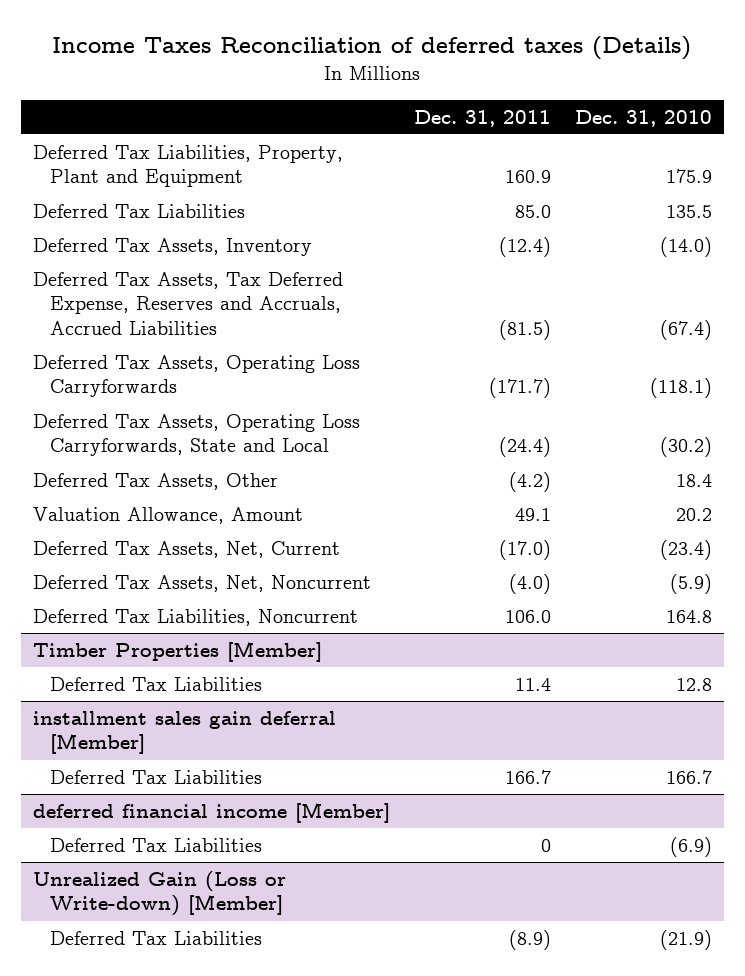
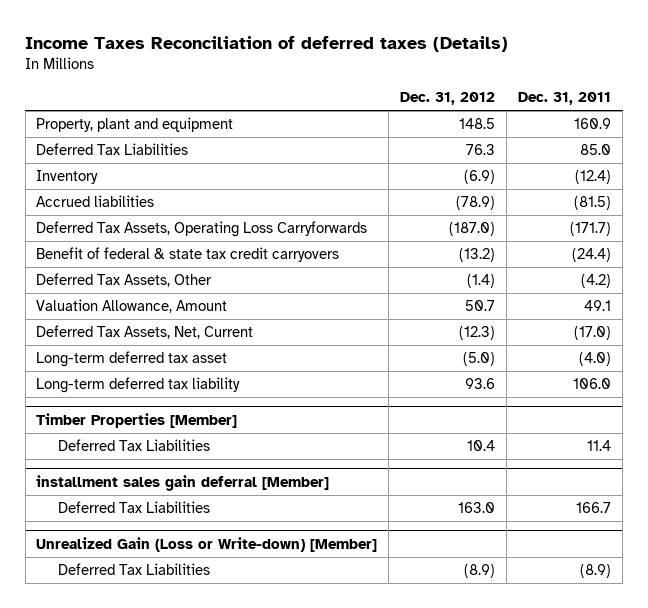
[574,109,712,127] Dec. 31, 2010 -> none
none -> [400,92,496,106] Dec. 31, 2012
[33,145,344,188] Deferred Tax Liabilities, Property, Plant and Equipment -> [36,117,234,133] Property, plant and equipment
[33,238,313,257] Deferred Tax Assets, Inventory -> [36,170,99,185] Inventory
[33,272,344,335] Deferred Tax Assets, Tax Deferred Expense, Reserves and Accruals, Accrued Liabilities -> [36,195,155,208] Accrued liabilities
[33,414,361,457] Deferred Tax Assets, Operating Loss Carryforwards, State and Local -> [36,247,340,263] Benefit of federal & state tax credit carryovers
[33,575,372,593] Deferred Tax Assets, Net, Noncurrent -> [36,351,228,368] Long-term deferred tax asset
[33,609,359,627] Deferred Tax Liabilities, Noncurrent -> [36,377,241,394] Long-term deferred tax liability
[33,802,391,824] deferred financial income [Member] -> none
[49,838,262,853] Deferred Tax Liabilities -> none

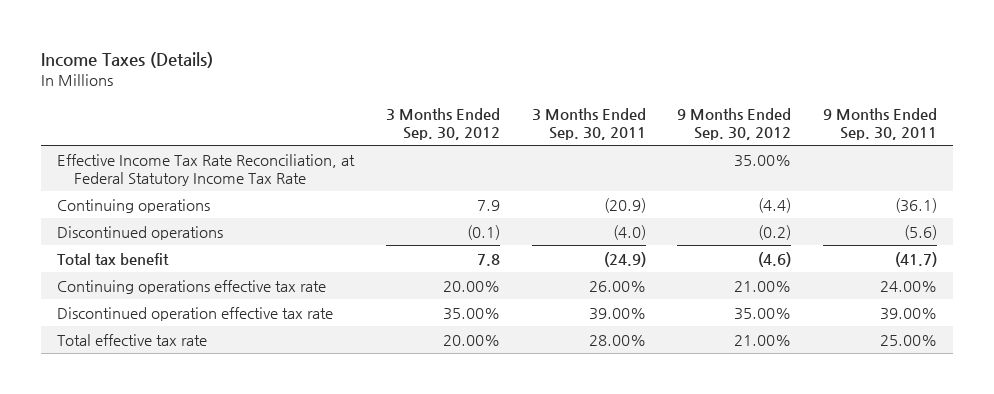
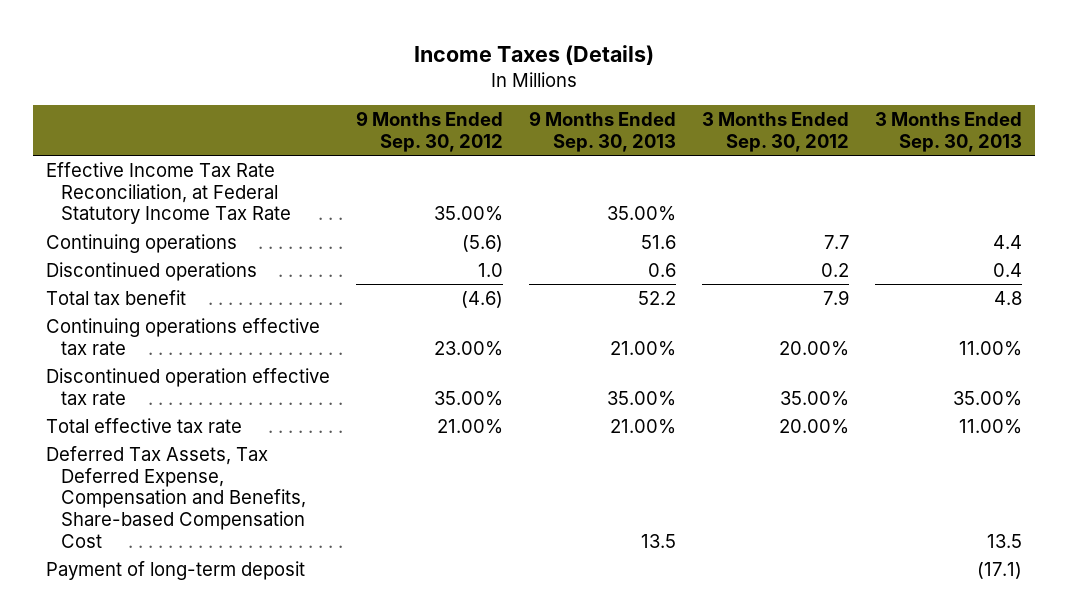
[531,107,646,140] 3 Months Ended Sep. 30, 2011 -> none
[823,107,938,140] 9 Months Ended Sep. 30, 2011 -> none
none -> [529,111,677,152] 9 Months Ended Sep. 30, 2013
none -> [875,112,1023,152] 3 Months Ended Sep. 30, 2013
[477,199,501,211] 7.9 -> [824,234,850,249] 7.7
[758,197,792,213] (4.4) -> [461,234,503,252] (5.6)
[467,224,501,240] (0.1) -> [821,262,850,277] 0.2
[758,224,792,240] (0.2) -> [477,262,503,277] 1.0
[477,253,501,266] 7.8 -> [823,289,850,305] 7.9
[734,280,792,292] 21.00% -> [433,340,503,356] 23.00%
none -> [45,445,307,548] Deferred Tax Assets, Tax Deferred Expense, Compensation and Benefits, Share-based Compensation Cost
none -> [45,560,305,580] Payment of long-term deposit

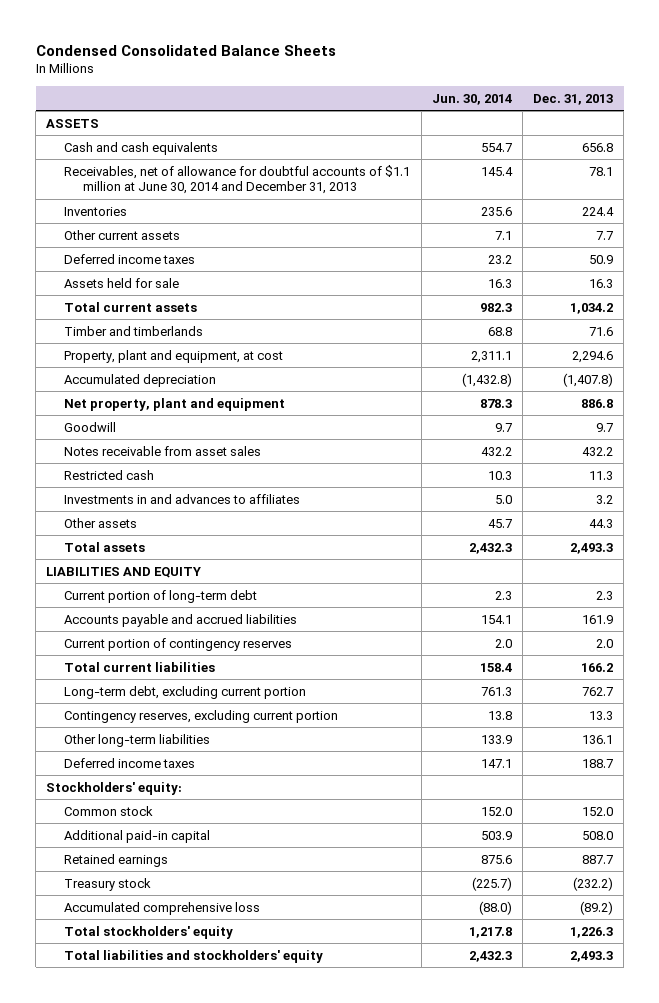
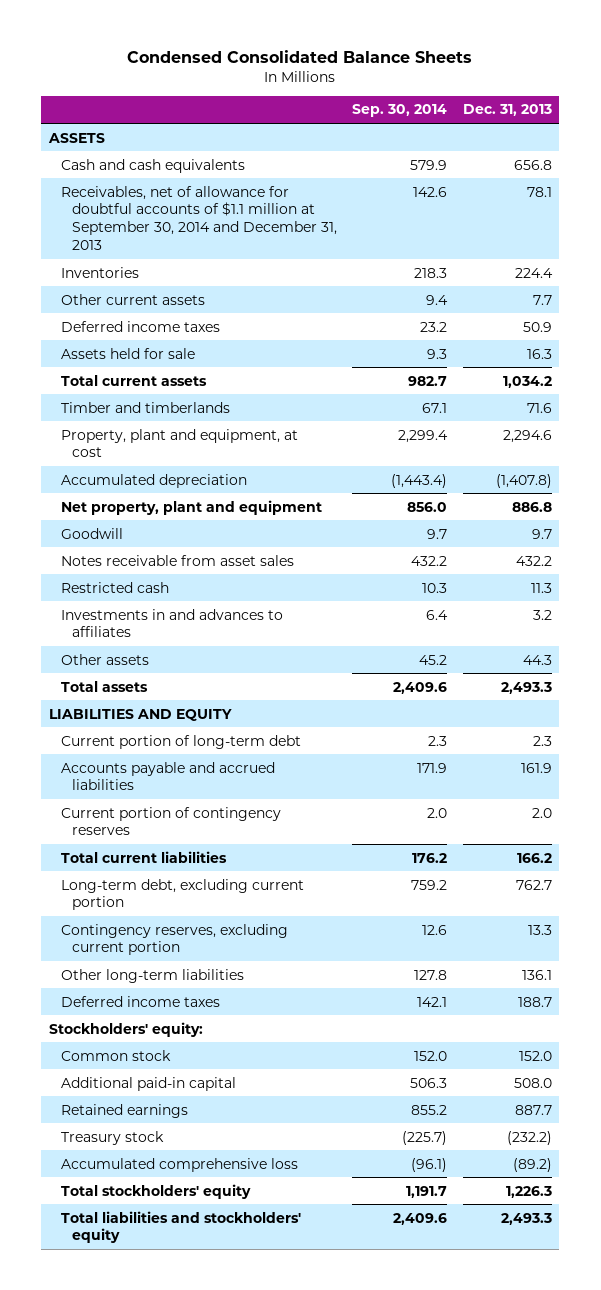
[431,93,512,105] Jun. 30, 2014 -> none
none -> [352,104,448,118] Sep. 30, 2014
[64,164,411,195] Receivables, net of allowance for doubtful accounts of $1.1 million at June 30, 2014 and December 31, 2013 -> [60,185,338,251] Receivables, net of allowance for doubtful accounts of $1.1 million at September 30, 2014 and December 31, 2013

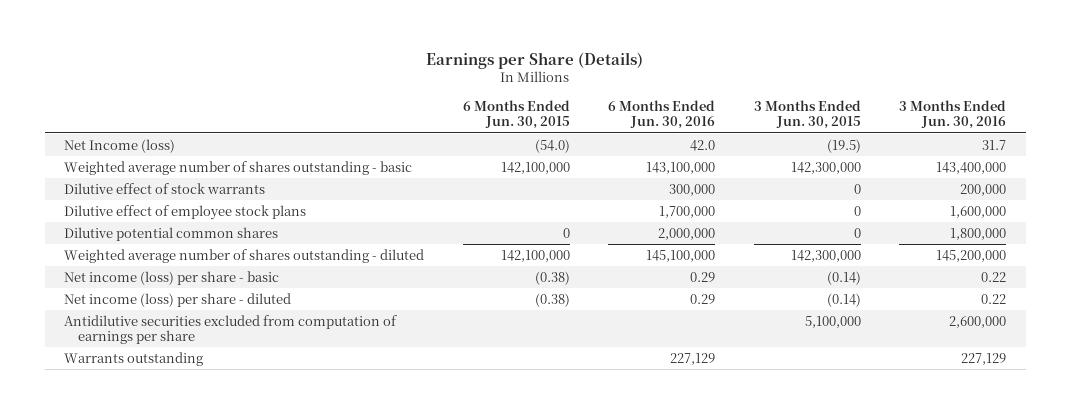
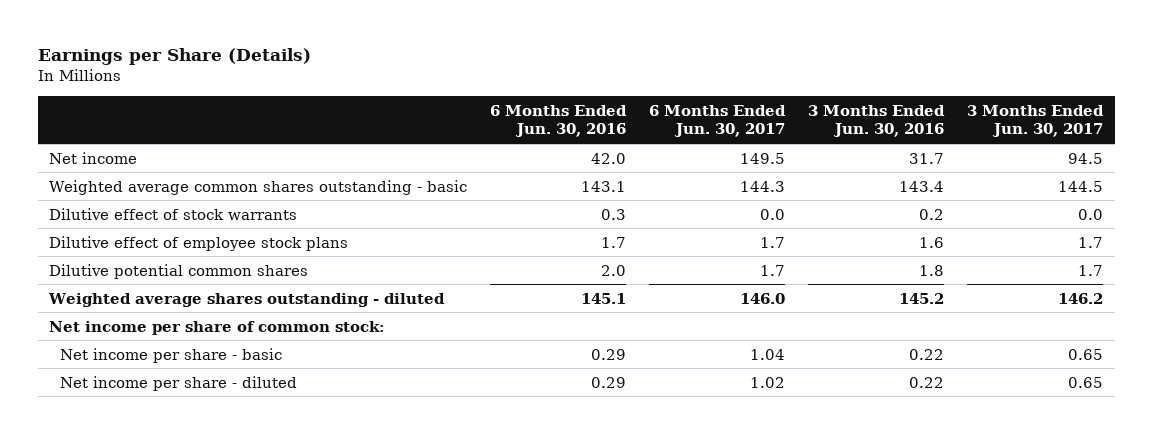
[462,100,570,130] 6 Months Ended Jun. 30, 2015 -> none
[753,100,861,130] 3 Months Ended Jun. 30, 2015 -> none
none -> [649,104,787,138] 6 Months Ended Jun. 30, 2017
none -> [967,104,1105,138] 3 Months Ended Jun. 30, 2017
[64,314,398,344] Antidilutive securities excluded from computation of earnings per share -> none
[64,351,204,366] Warrants outstanding -> none
[64,138,176,153] Net Income (loss) -> [49,151,138,164] Net income
[64,160,413,175] Weighted average number of shares outstanding - basic -> [49,179,468,195] Weighted average common shares outstanding - basic
[646,161,716,174] 143,100,000 -> [581,180,627,192] 143.1
[936,161,1007,174] 143,400,000 -> [899,180,945,192] 143.4
[669,183,716,196] 300,000 -> [601,208,627,220] 0.3
[960,183,1007,196] 200,000 -> [919,208,945,220] 0.2
[659,205,716,218] 1,700,000 -> [601,236,627,248] 1.7
[950,205,1007,218] 1,600,000 -> [919,236,945,248] 1.6
[658,227,716,240] 2,000,000 -> [601,264,627,276] 2.0
[950,227,1007,240] 1,800,000 -> [919,264,945,276] 1.8
[64,248,425,263] Weighted average number of shares outstanding - diluted -> [48,292,446,307] Weighted average shares outstanding - diluted
[646,249,716,262] 145,100,000 -> [581,292,627,304] 145.1
[936,249,1007,262] 145,200,000 -> [899,292,945,304] 145.2
none -> [49,320,386,335] Net income per share of common stock:
[64,270,280,285] Net income (loss) per share - basic -> [60,347,283,363] Net income per share - basic
[64,292,292,307] Net income (loss) per share - diluted -> [60,375,298,391] Net income per share - diluted

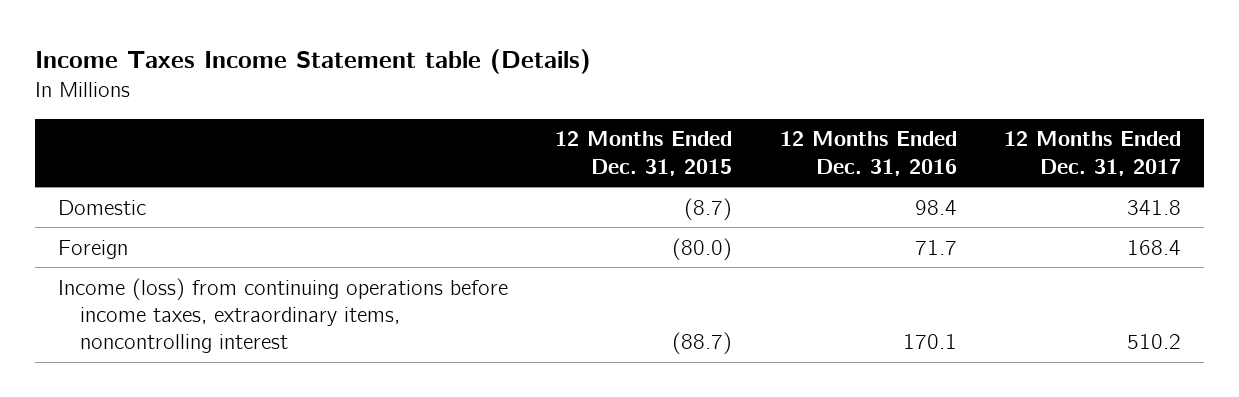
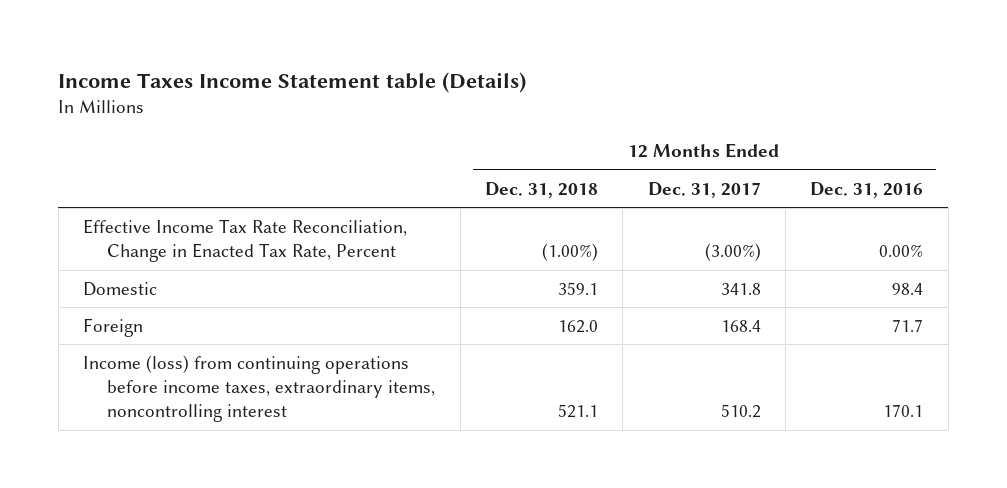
[555,131,733,176] 12 Months Ended Dec. 31, 2015 -> none
none -> [485,181,599,198] Dec. 31, 2018
none -> [83,218,408,263] Effective Income Tax Rate Reconciliation, Change in Enacted Tax Rate, Percent

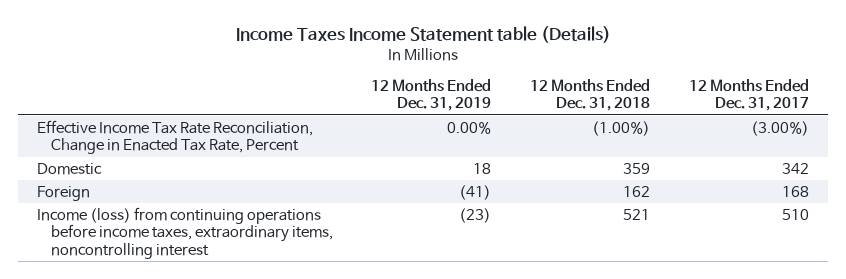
[810,181,924,198] Dec. 31, 2016 -> none
none -> [371,78,492,112] 12 Months Ended Dec. 31, 2019
[558,281,599,295] 359.1 -> [623,162,651,174] 359
[720,282,761,295] 341.8 -> [781,162,809,174] 342
[558,319,599,333] 162.0 -> [623,185,651,197] 162
[720,319,761,332] 168.4 -> [781,185,809,197] 168
[558,404,599,419] 521.1 -> [623,208,651,220] 521
[720,404,761,419] 510.2 -> [781,208,809,220] 510

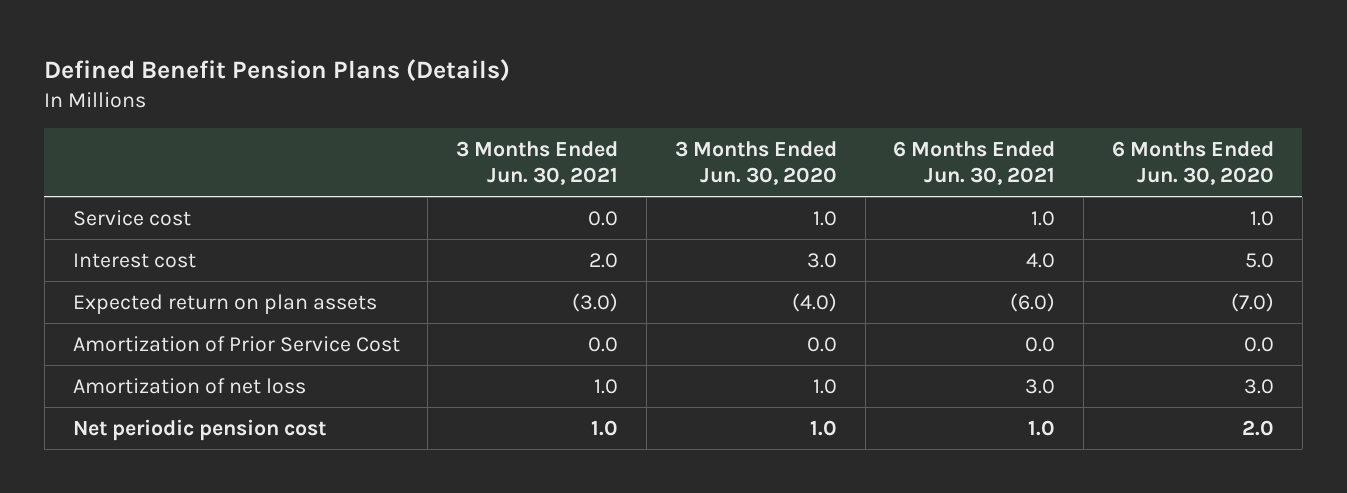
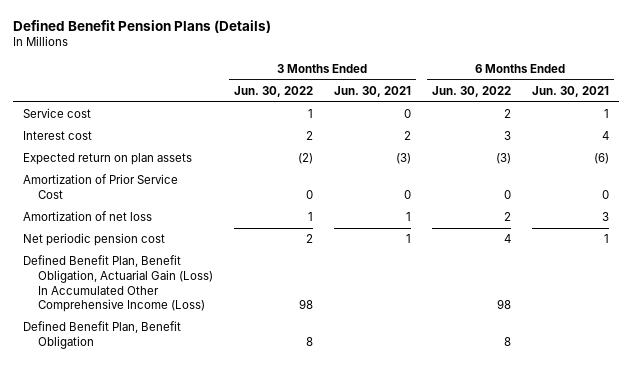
[674,141,837,186] 3 Months Ended Jun. 30, 2020 -> none
[1111,141,1274,186] 6 Months Ended Jun. 30, 2020 -> none
none -> [234,85,314,97] Jun. 30, 2022
none -> [431,85,511,97] Jun. 30, 2022
[588,210,619,226] 0.0 -> [403,109,411,119] 0
[1031,210,1056,226] 1.0 -> [603,109,609,119] 1
[589,252,619,268] 2.0 -> [403,131,411,141] 2
[1026,252,1056,268] 4.0 -> [601,131,609,141] 4
[572,292,619,312] (3.0) -> [395,153,411,165] (3)
[1010,292,1056,312] (6.0) -> [593,153,609,165] (6)
[588,336,619,352] 0.0 -> [403,189,411,199] 0
[1025,336,1056,352] 0.0 -> [601,189,609,199] 0
[594,378,619,394] 1.0 -> [405,212,411,222] 1
[1025,378,1056,394] 3.0 -> [601,212,609,222] 3
[591,419,619,436] 1.0 -> [405,234,411,244] 1
[1028,419,1056,436] 1.0 -> [603,234,609,244] 1
none -> [22,255,214,313] Defined Benefit Plan, Benefit Obligation, Actuarial Gain (Loss) In Accumulated Other Comprehensive Income (Loss)
none -> [22,321,181,349] Defined Benefit Plan, Benefit Obligation

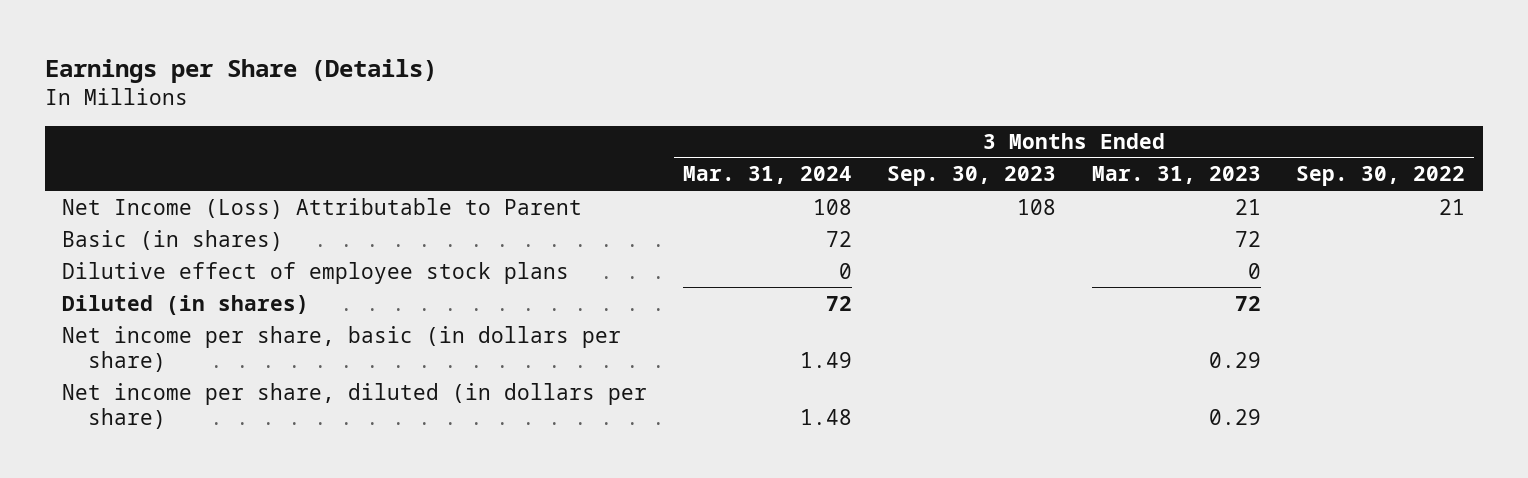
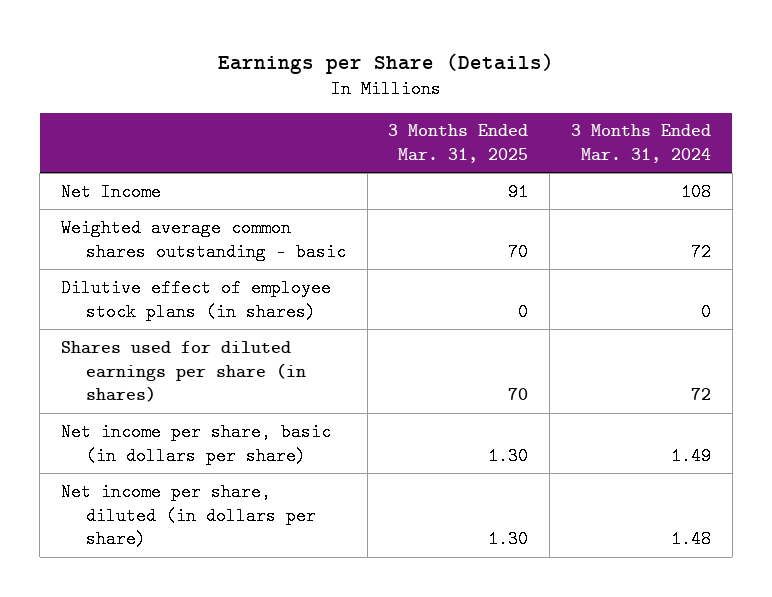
[887,166,1057,187] Sep. 30, 2023 -> none
[1091,166,1261,185] Mar. 31, 2023 -> none
[1296,166,1466,187] Sep. 30, 2022 -> none
none -> [388,124,529,164] 3 Months Ended Mar. 31, 2025
[62,197,583,219] Net Income (Loss) Attributable to Parent -> [60,182,161,201] Net Income
[62,229,284,251] Basic (in shares) -> [60,218,347,261] Weighted average common shares outstanding - basic
[62,261,570,284] Dilutive effect of employee stock plans -> [60,278,331,321] Dilutive effect of employee stock plans (in shares)
[62,294,310,315] Diluted (in shares) -> [60,340,307,403] Shares used for diluted earnings per share (in shares)

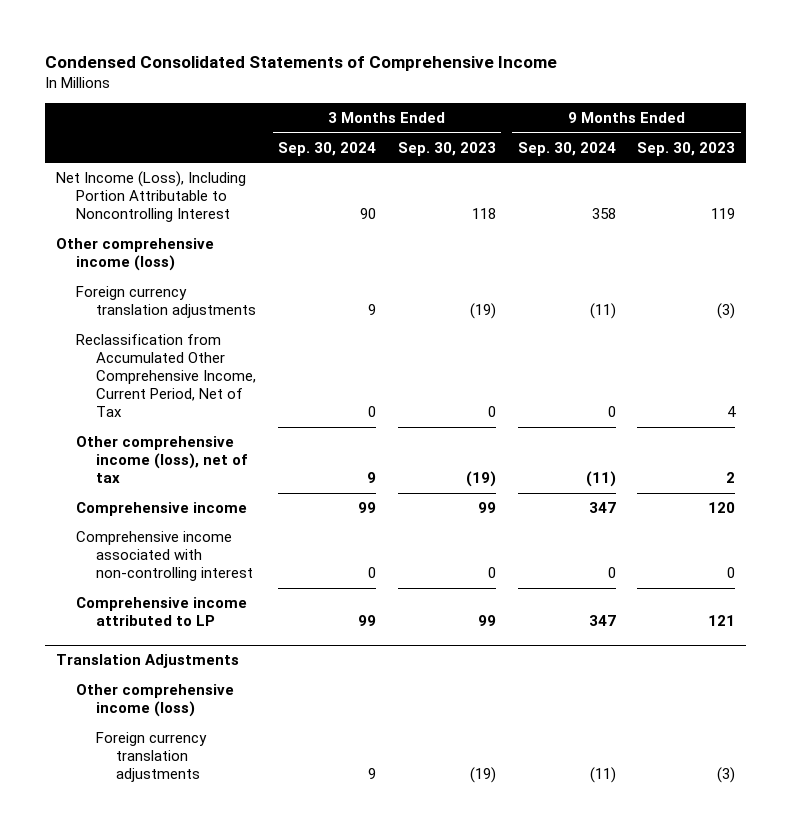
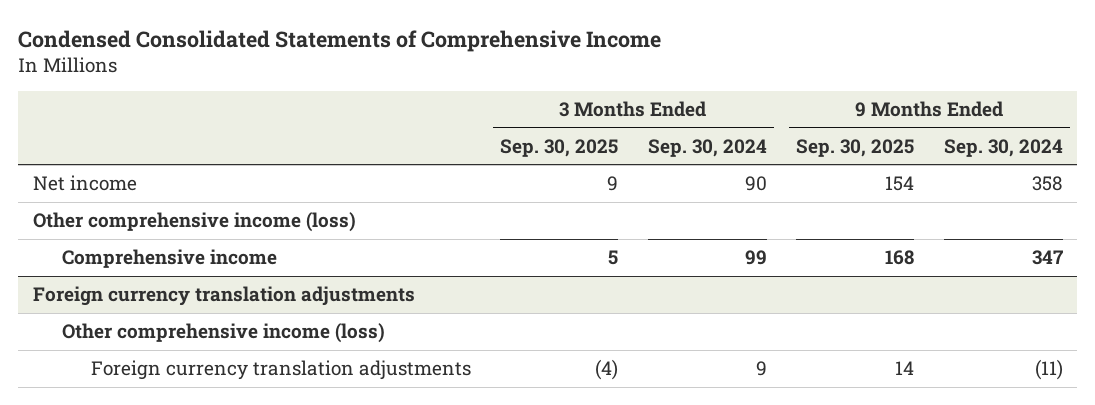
[397,141,496,156] Sep. 30, 2023 -> none
[637,141,736,156] Sep. 30, 2023 -> none
none -> [500,138,619,157] Sep. 30, 2025
none -> [796,138,915,157] Sep. 30, 2025
[56,171,247,223] Net Income (Loss), Including Portion Attributable to Noncontrolling Interest -> [32,175,137,192] Net income
[76,286,257,319] Foreign currency translation adjustments -> none
[76,334,257,418] Reclassification from Accumulated Other Comprehensive Income, Current Period, Net of Tax -> none
[76,436,248,484] Other comprehensive income (loss), net of tax -> none
[76,531,254,582] Comprehensive income associated with non-controlling interest -> none
[76,597,248,627] Comprehensive income attributed to LP -> none
[56,654,240,669] Translation Adjustments -> [32,286,415,307] Foreign currency translation adjustments

